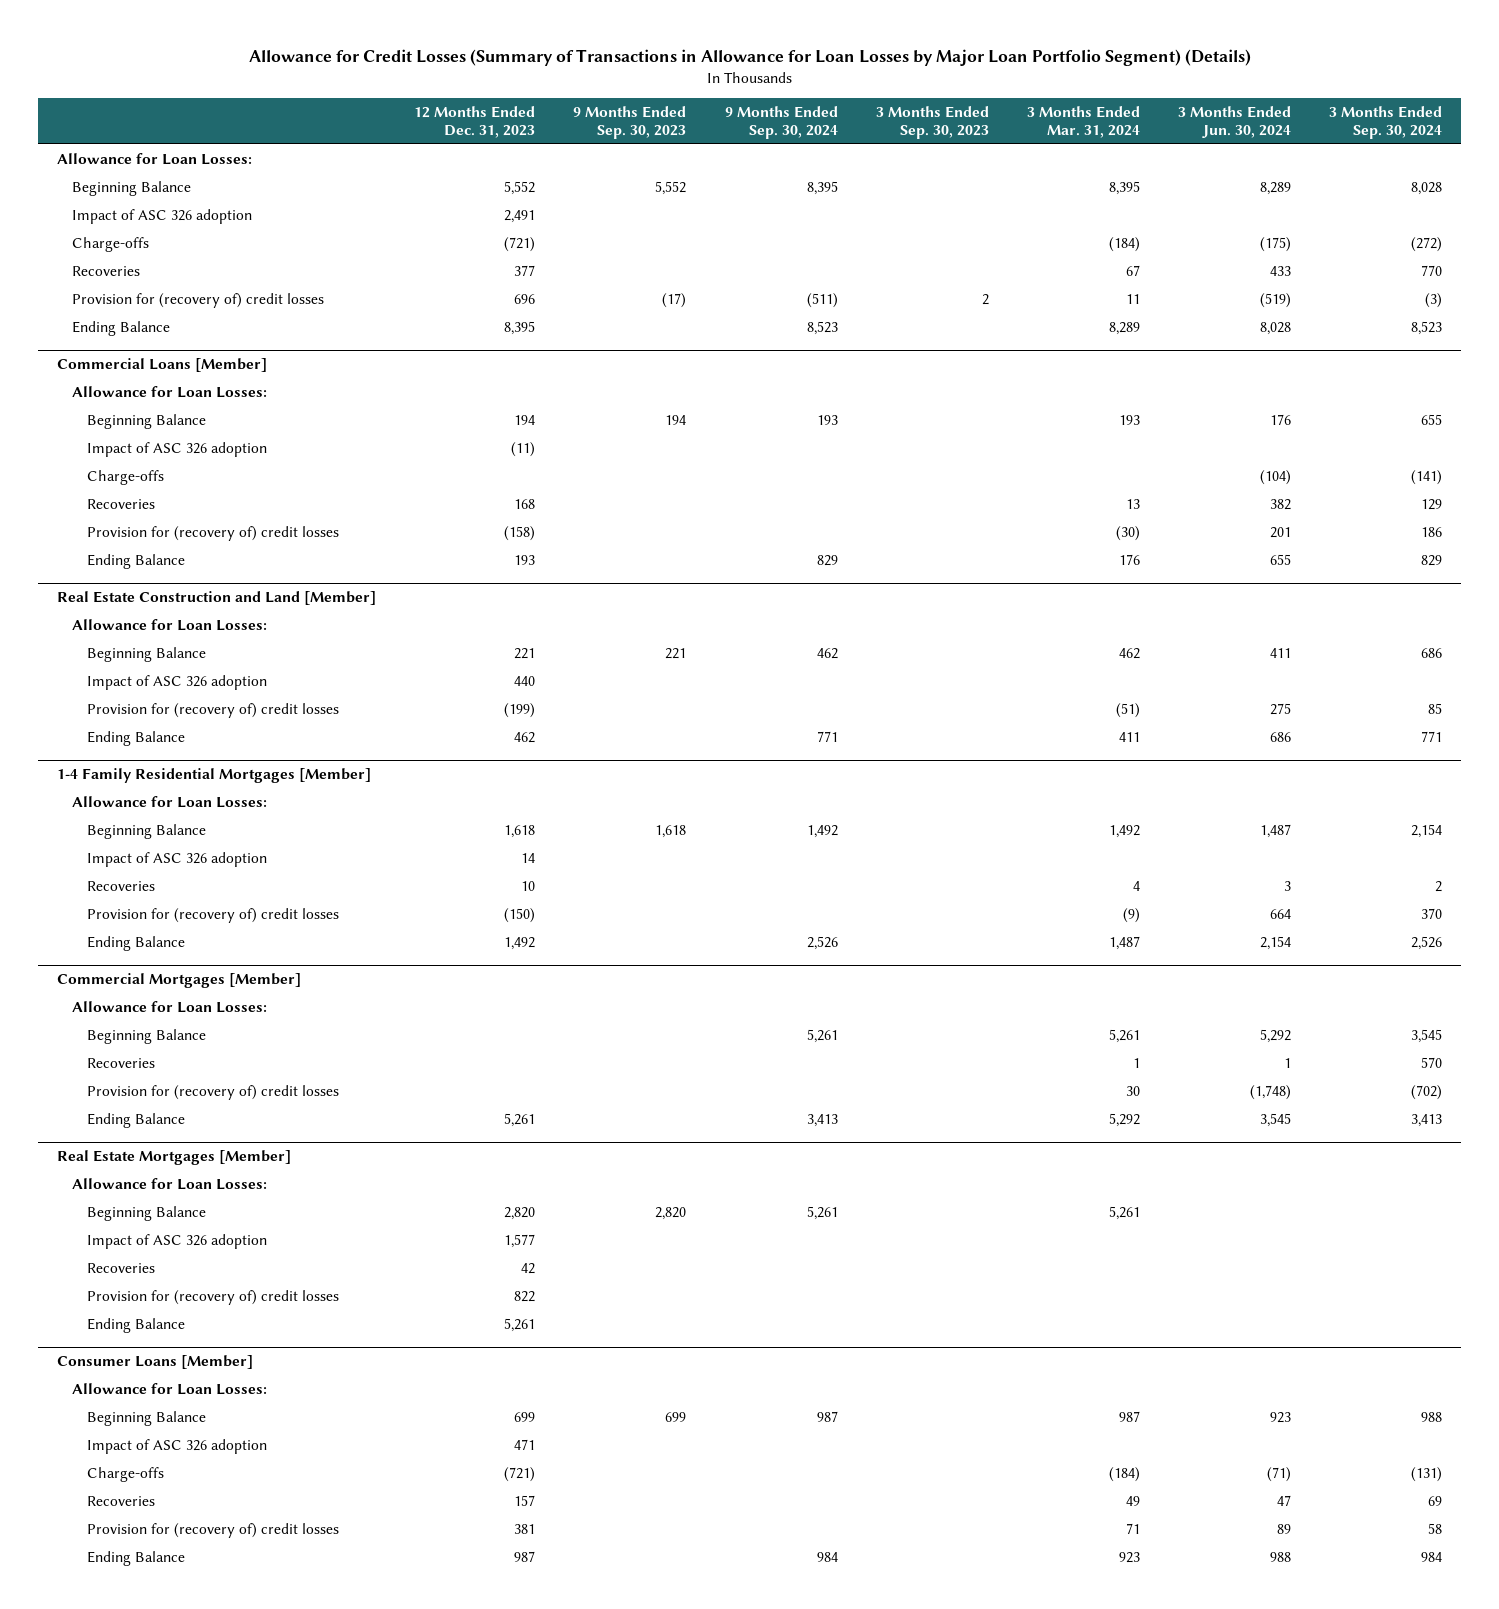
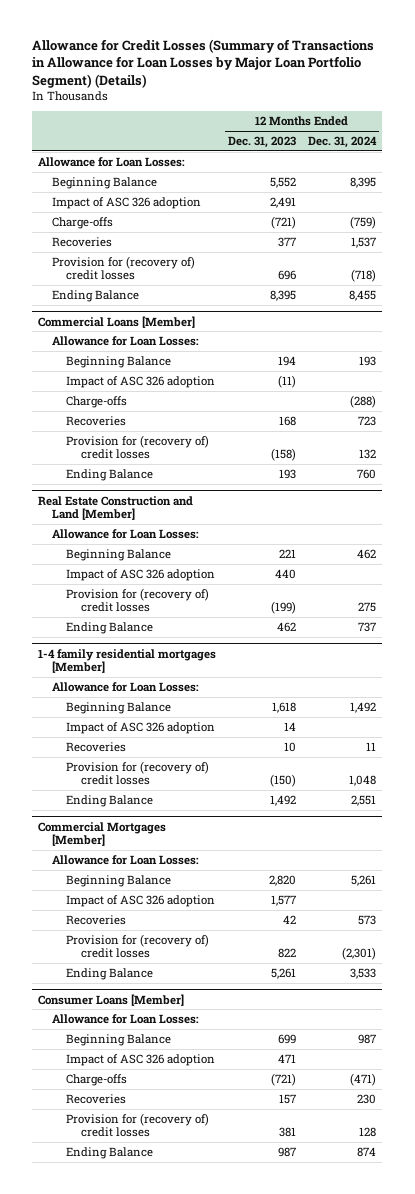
[573,105,687,139] 9 Months Ended Sep. 30, 2023 -> none
[724,105,838,139] 9 Months Ended Sep. 30, 2024 -> none
[875,105,989,139] 3 Months Ended Sep. 30, 2023 -> none
[1026,105,1140,138] 3 Months Ended Mar. 31, 2024 -> none
[1177,105,1291,138] 3 Months Ended Jun. 30, 2024 -> none
[1328,105,1442,139] 3 Months Ended Sep. 30, 2024 -> none
none -> [308,136,378,149] Dec. 31, 2024
[57,767,372,783] 1-4 Family Residential Mortgages [Member] -> [38,648,217,673] 1-4 family residential mortgages [Member]
[86,1028,206,1044] Beginning Balance -> none
[86,1057,155,1068] Recoveries -> none
[86,1084,339,1100] Provision for (recovery of) credit losses -> none
[86,1112,185,1128] Ending Balance -> none
[57,1149,292,1165] Real Estate Mortgages [Member] -> none
[72,1177,268,1190] Allowance for Loan Losses: -> none

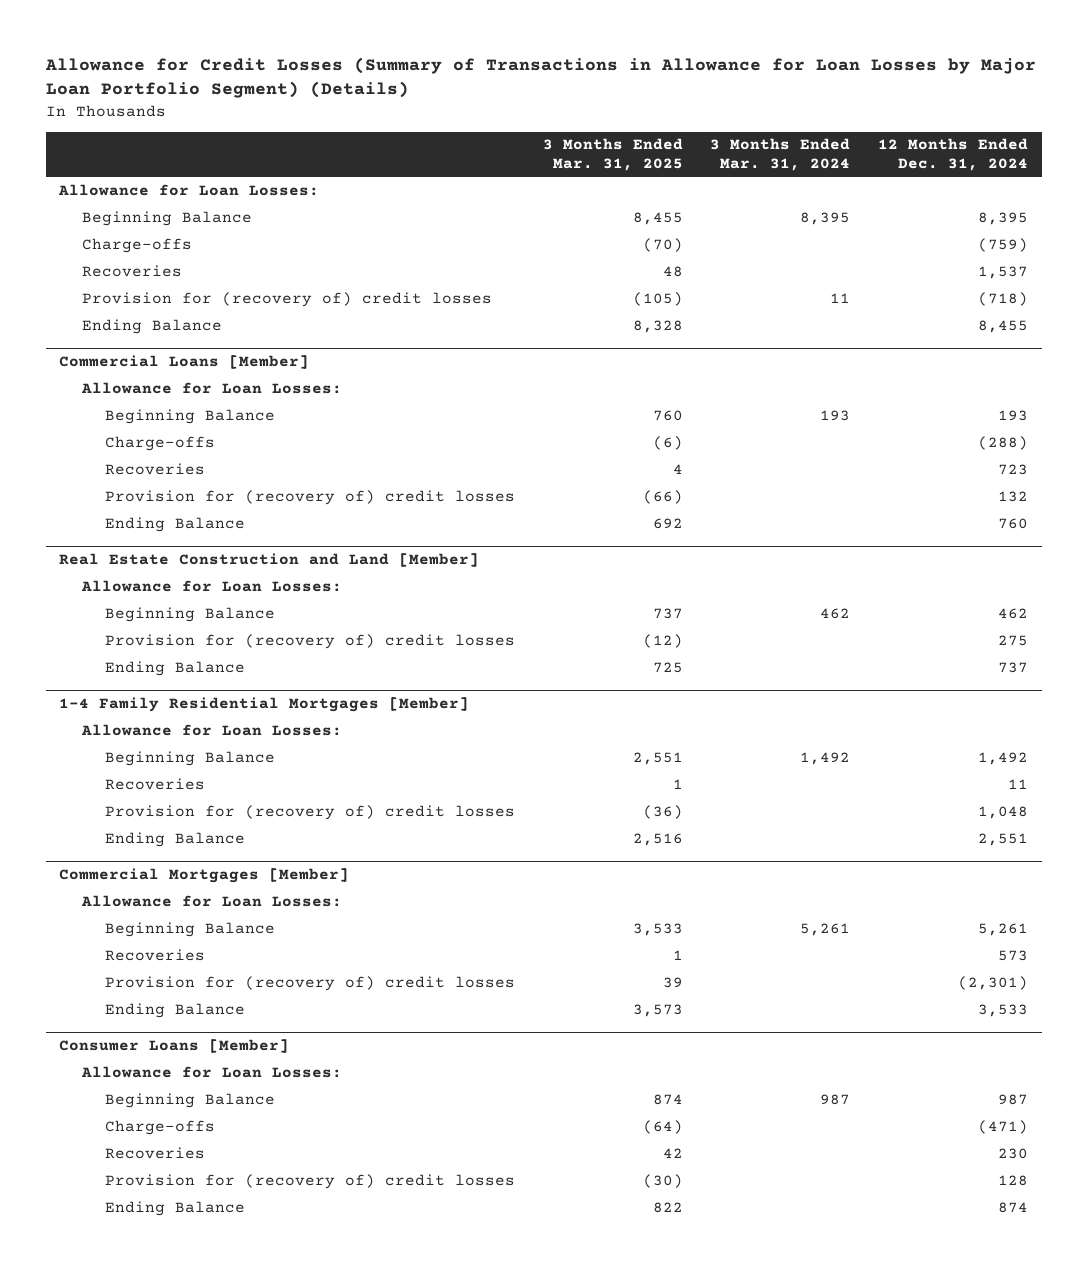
[228,136,297,149] Dec. 31, 2023 -> none
none -> [542,138,683,171] 3 Months Ended Mar. 31, 2025
none -> [710,138,851,171] 3 Months Ended Mar. 31, 2024
[52,196,202,209] Impact of ASC 326 adoption -> none
[66,375,216,388] Impact of ASC 326 adoption -> none
[66,568,216,581] Impact of ASC 326 adoption -> none
[38,648,217,673] 1-4 family residential mortgages [Member] -> [59,697,470,713] 1-4 Family Residential Mortgages [Member]
[66,721,216,734] Impact of ASC 326 adoption -> none
[66,894,216,907] Impact of ASC 326 adoption -> none
[66,1053,216,1066] Impact of ASC 326 adoption -> none

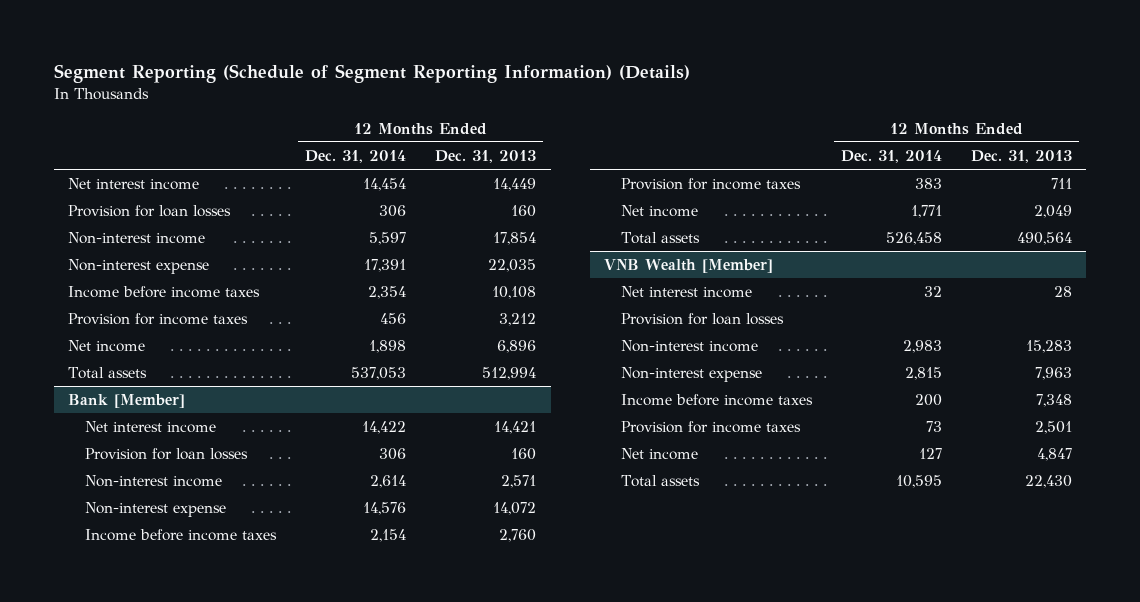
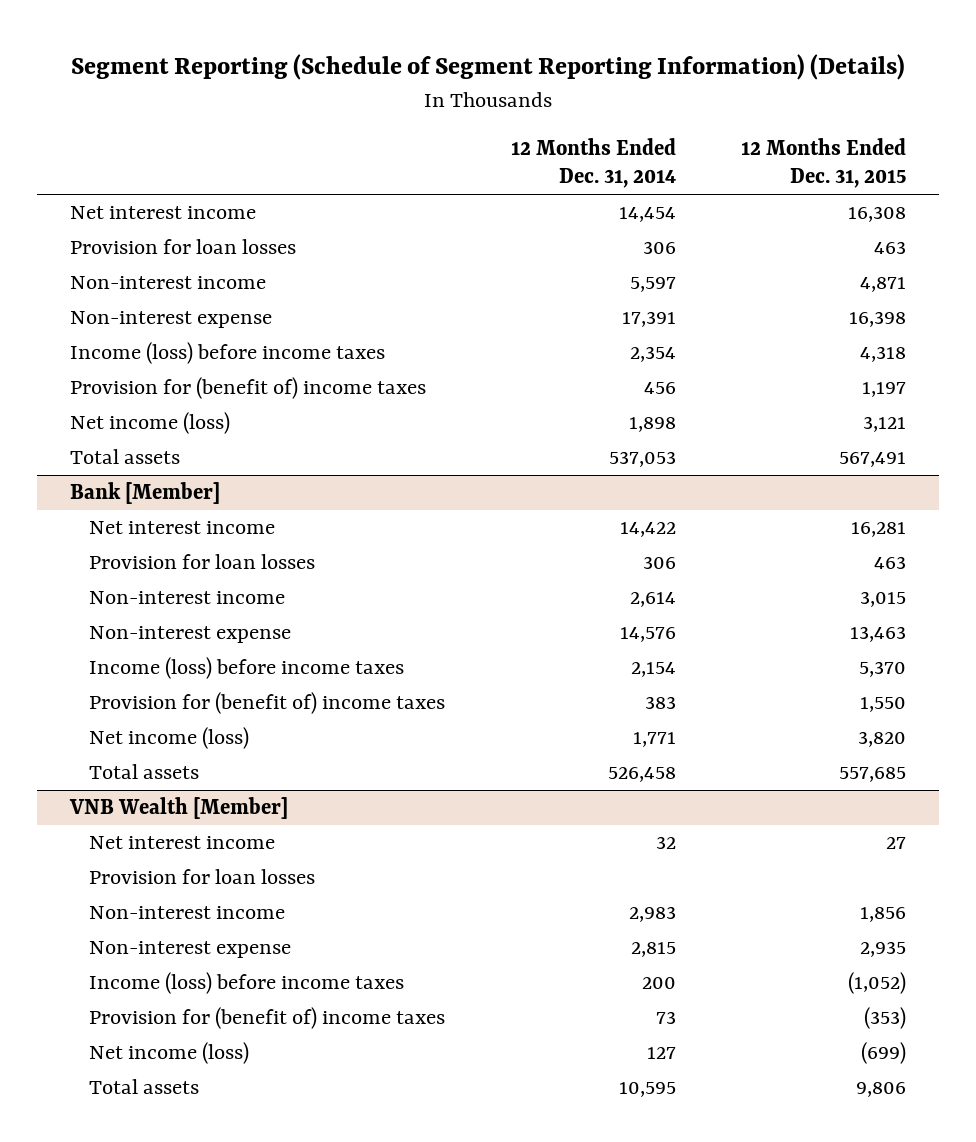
[435,149,537,163] Dec. 31, 2013 -> none
none -> [741,137,907,189] 12 Months Ended Dec. 31, 2015
[68,286,261,299] Income before income taxes -> [70,342,386,365] Income (loss) before income taxes
[68,313,249,326] Provision for income taxes -> [70,377,427,400] Provision for (benefit of) income taxes
[68,340,146,353] Net income -> [70,412,231,435] Net income (loss)
[85,529,278,542] Income before income taxes -> [89,657,405,680] Income (loss) before income taxes
[621,178,802,191] Provision for income taxes -> [89,692,446,715] Provision for (benefit of) income taxes
[621,205,699,218] Net income -> [89,727,250,750] Net income (loss)
[621,394,814,407] Income before income taxes -> [89,972,405,995] Income (loss) before income taxes
[621,421,802,434] Provision for income taxes -> [89,1007,446,1030] Provision for (benefit of) income taxes
[621,448,699,461] Net income -> [89,1042,250,1065] Net income (loss)

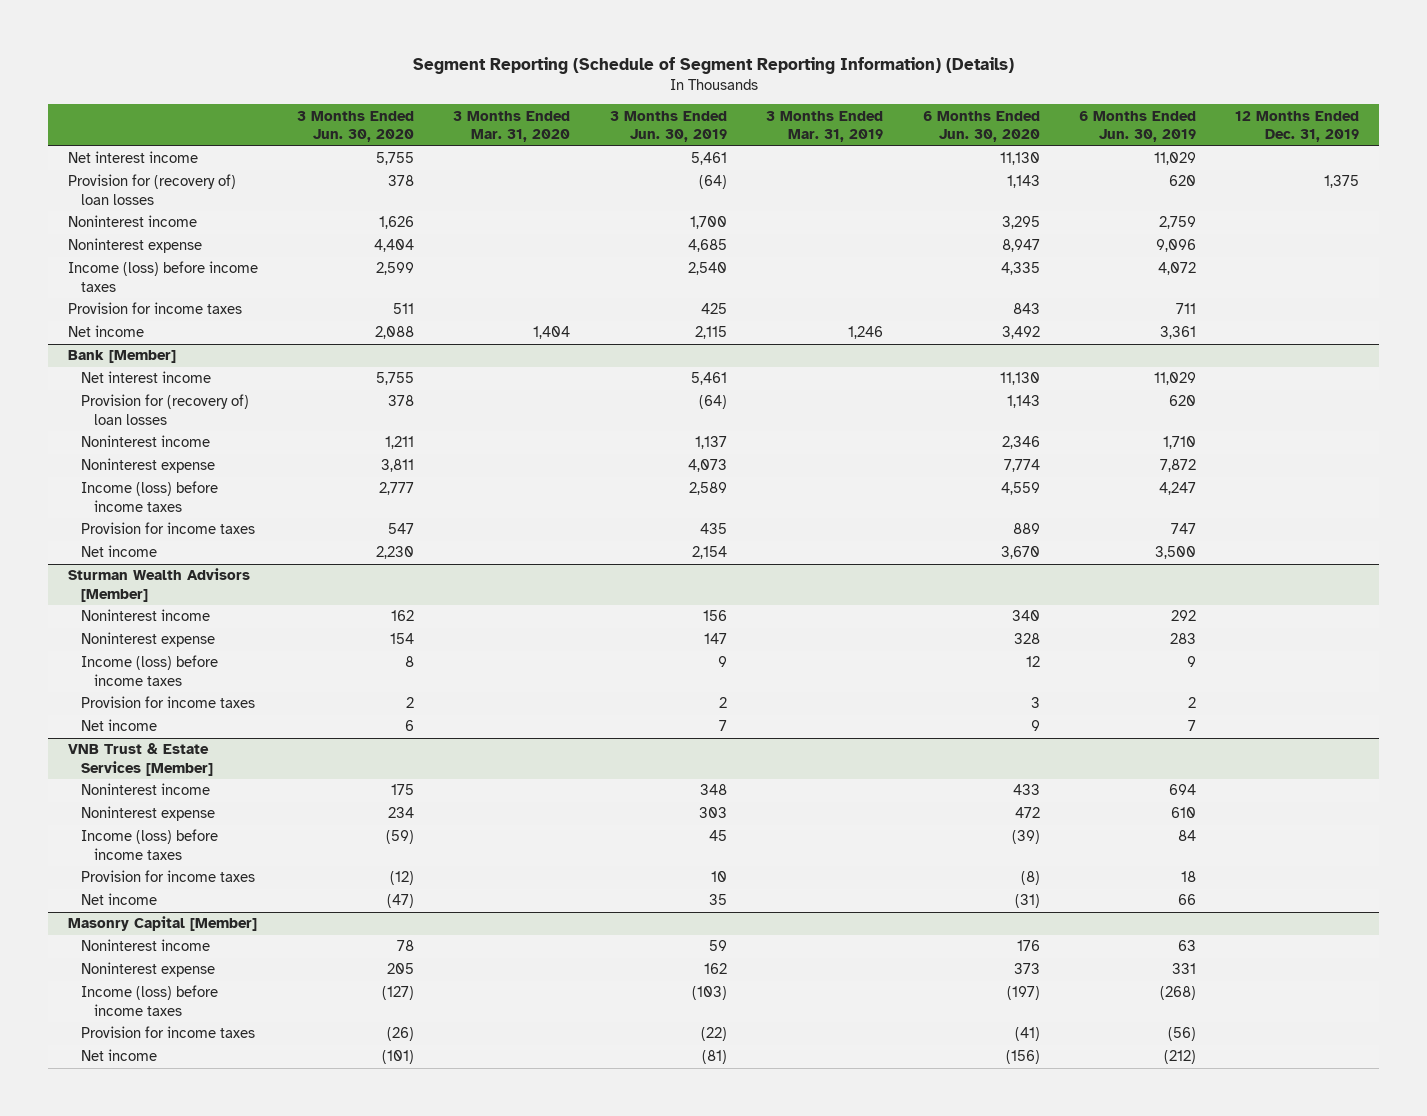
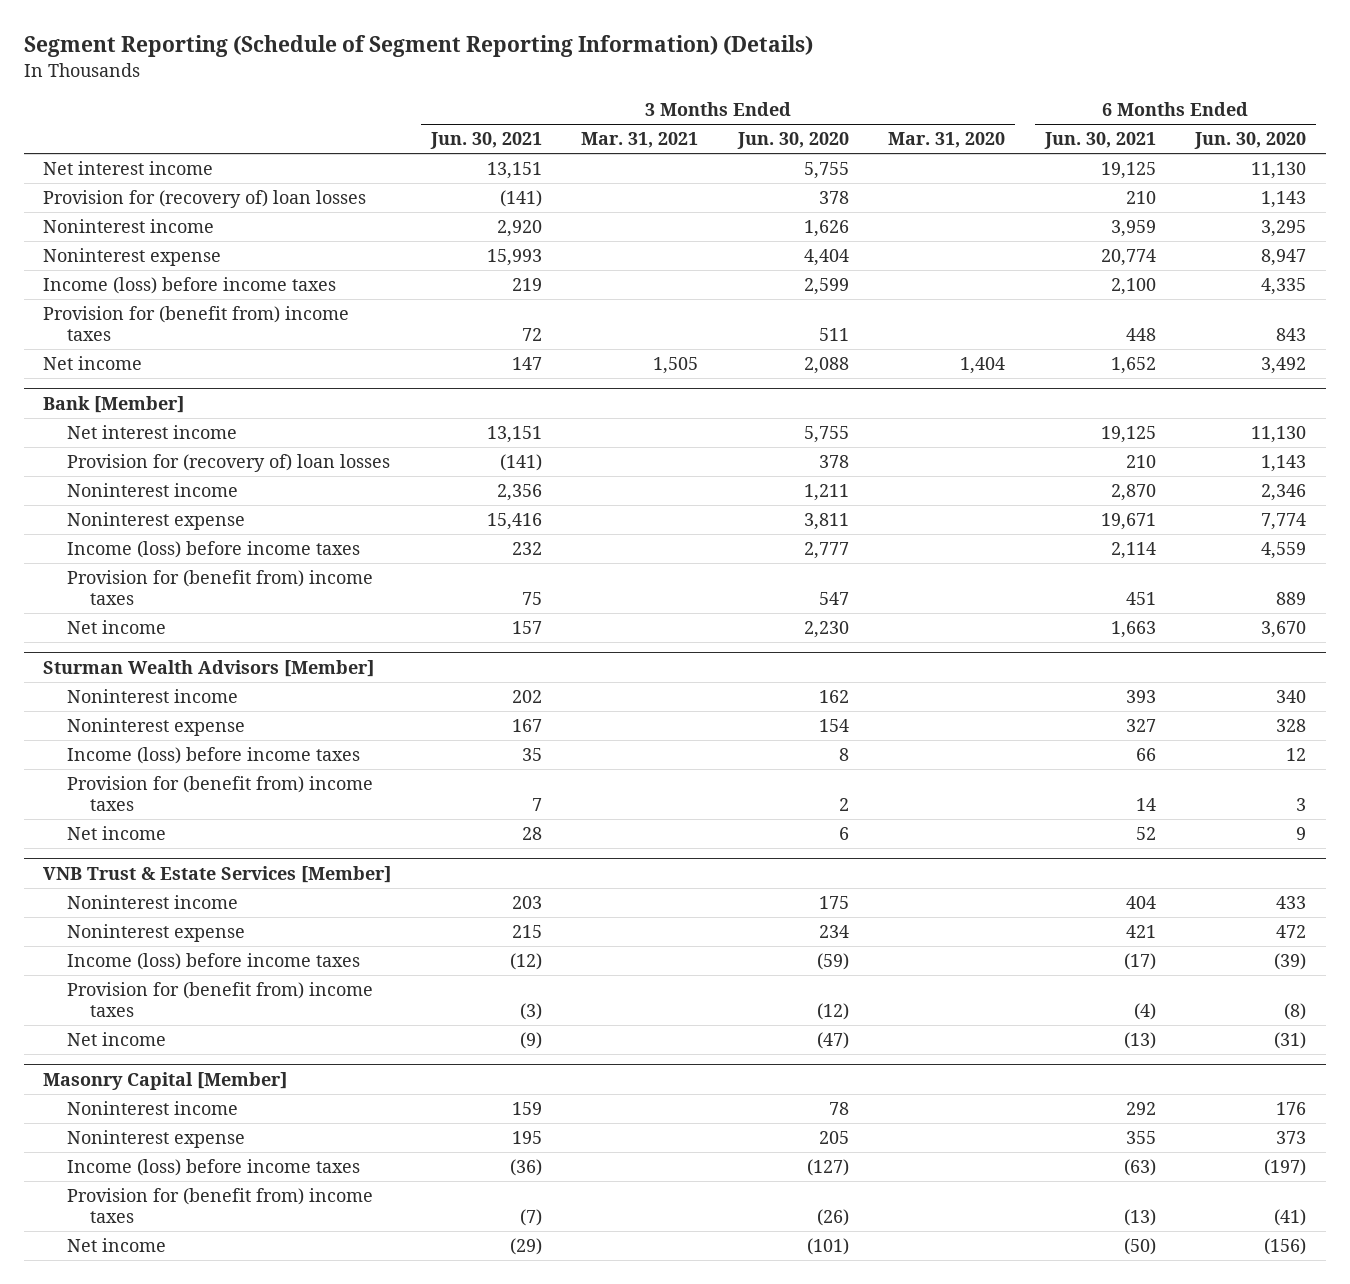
[609,110,727,143] 3 Months Ended Jun. 30, 2019 -> none
[766,110,884,143] 3 Months Ended Mar. 31, 2019 -> none
[1079,110,1197,143] 6 Months Ended Jun. 30, 2019 -> none
[1235,110,1360,143] 12 Months Ended Dec. 31, 2019 -> none
none -> [429,132,542,150] Jun. 30, 2021
none -> [581,132,699,149] Mar. 31, 2021
none -> [1043,132,1156,150] Jun. 30, 2021
[67,302,242,315] Provision for income taxes -> [43,306,350,342] Provision for (benefit from) income taxes
[80,522,255,535] Provision for income taxes -> [66,570,373,606] Provision for (benefit from) income taxes
[80,696,255,709] Provision for income taxes -> [66,776,373,812] Provision for (benefit from) income taxes
[80,870,255,883] Provision for income taxes -> [66,982,373,1018] Provision for (benefit from) income taxes
[80,1026,255,1039] Provision for income taxes -> [66,1188,373,1224] Provision for (benefit from) income taxes

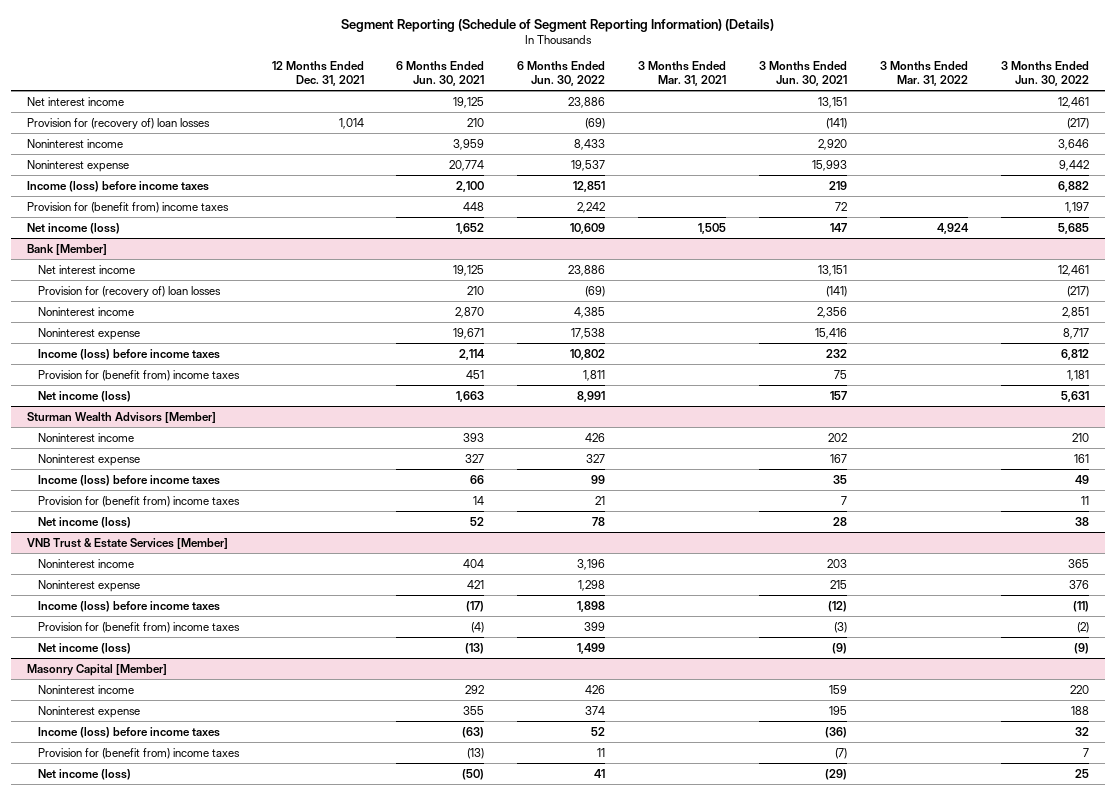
[736,132,849,150] Jun. 30, 2020 -> none
[888,132,1006,149] Mar. 31, 2020 -> none
[1194,132,1307,150] Jun. 30, 2020 -> none
none -> [271,60,364,86] 12 Months Ended Dec. 31, 2021
none -> [517,60,606,86] 6 Months Ended Jun. 30, 2022
none -> [879,60,968,86] 3 Months Ended Mar. 31, 2022
none -> [1000,60,1089,86] 3 Months Ended Jun. 30, 2022
[43,356,143,371] Net income -> [27,222,121,234] Net income (loss)
[66,620,166,635] Net income -> [37,390,131,402] Net income (loss)
[66,826,166,841] Net income -> [37,516,131,528] Net income (loss)
[66,1032,166,1047] Net income -> [37,642,131,654] Net income (loss)
[66,1238,166,1253] Net income -> [37,768,131,780] Net income (loss)

